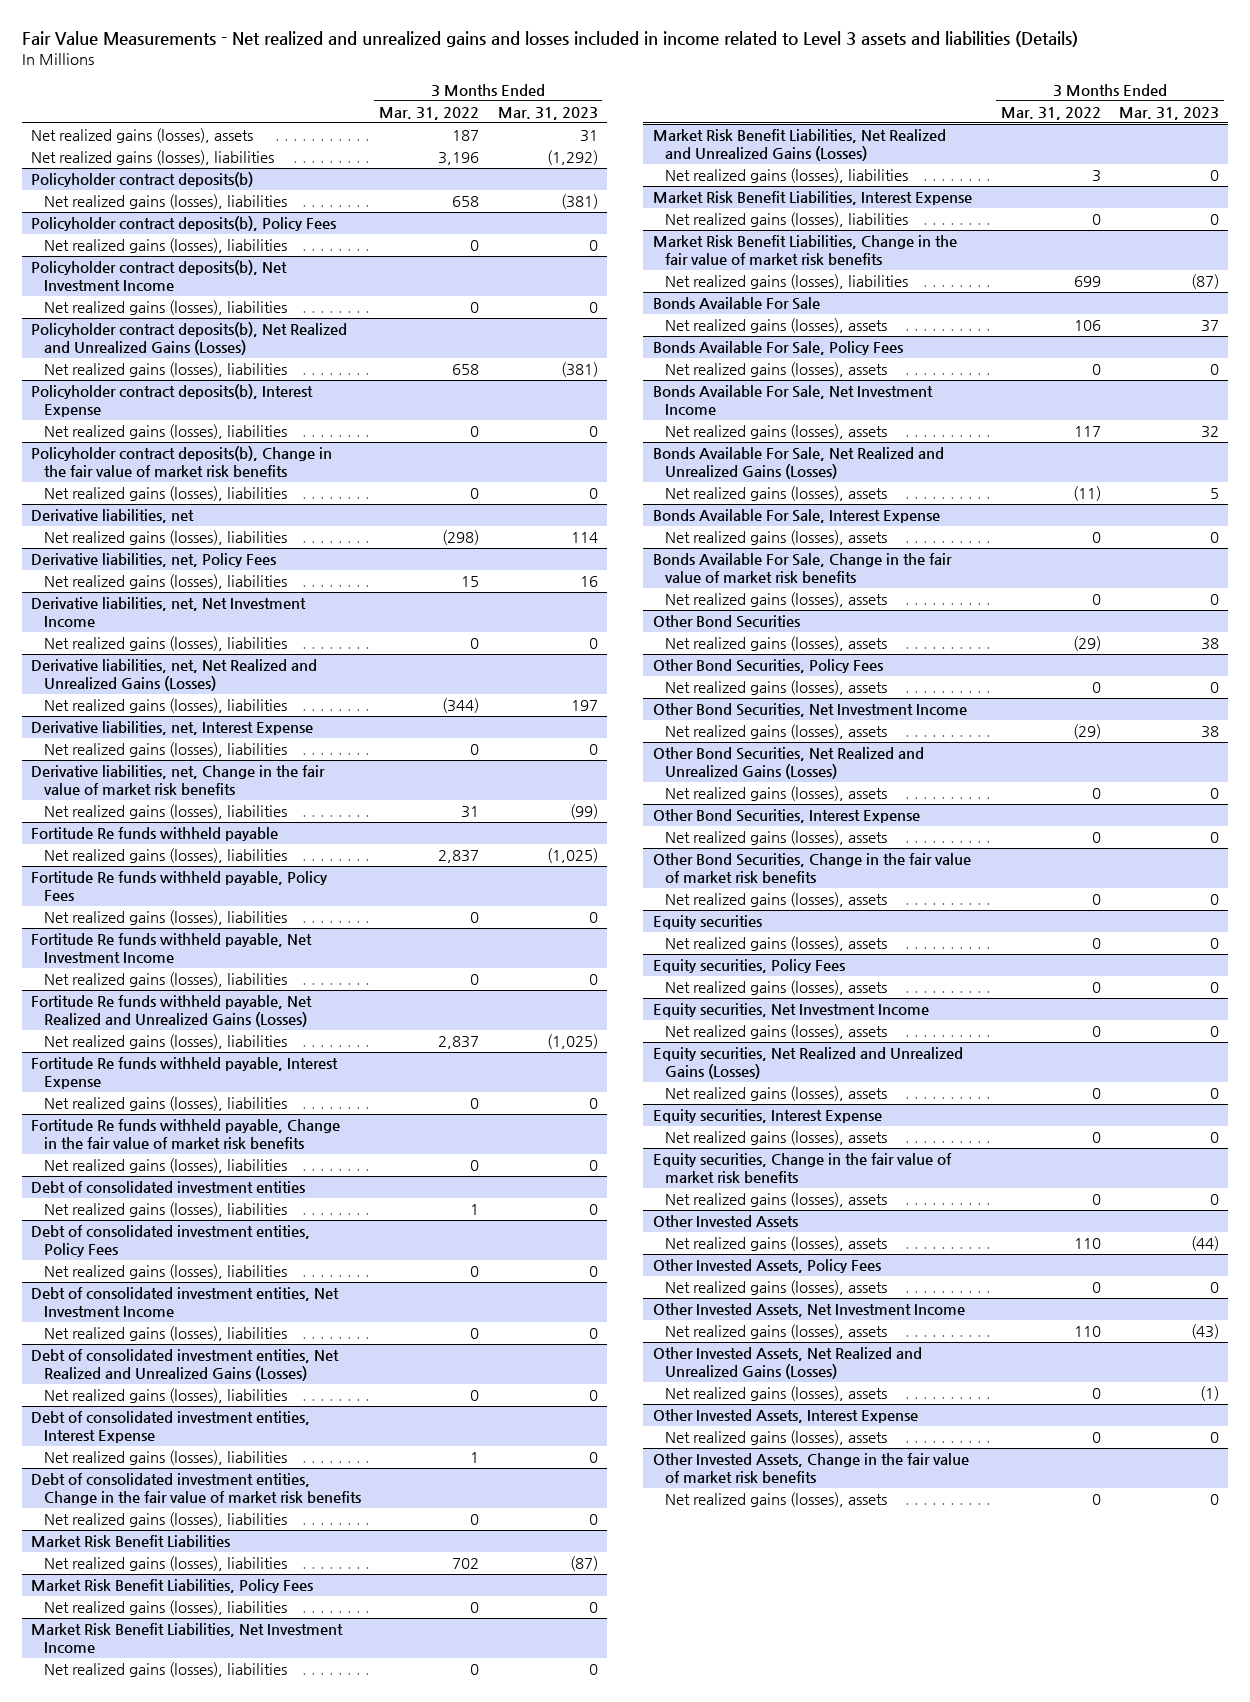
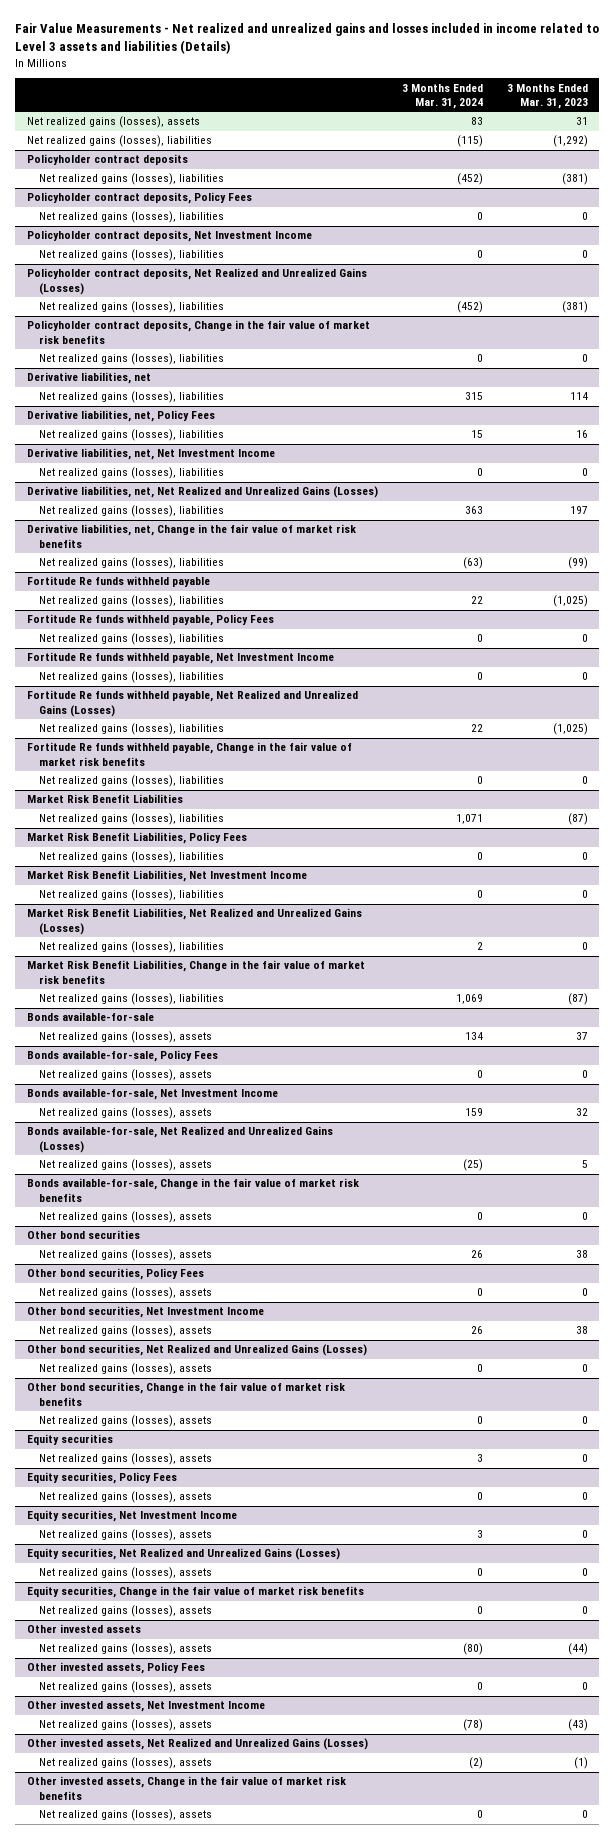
[379,106,480,120] Mar. 31, 2022 -> none
none -> [401,83,483,110] 3 Months Ended Mar. 31, 2024
[31,172,254,188] Policyholder contract deposits(b) -> [27,154,189,166] Policyholder contract deposits
[31,216,337,232] Policyholder contract deposits(b), Policy Fees -> [27,192,253,205] Policyholder contract deposits, Policy Fees
[31,260,288,292] Policyholder contract deposits(b), Net Investment Income -> [27,230,313,243] Policyholder contract deposits, Net Investment Income
[31,322,348,356] Policyholder contract deposits(b), Net Realized and Unrealized Gains (Losses) -> [27,268,368,295] Policyholder contract deposits, Net Realized and Unrealized Gains (Losses)
[31,384,314,418] Policyholder contract deposits(b), Interest Expense -> none
[43,424,287,440] Net realized gains (losses), liabilities -> none
[31,446,333,478] Policyholder contract deposits(b), Change in the fair value of market risk benefits -> [27,320,371,344] Policyholder contract deposits, Change in the fair value of market risk benefits
[31,721,314,736] Derivative liabilities, net, Interest Expense -> none
[43,742,287,758] Net realized gains (losses), liabilities -> none
[31,1057,339,1090] Fortitude Re funds withheld payable, Interest Expense -> none
[43,1096,287,1112] Net realized gains (losses), liabilities -> none
[31,1181,306,1194] Debt of consolidated investment entities -> none
[43,1202,287,1218] Net realized gains (losses), liabilities -> none
[31,1225,311,1258] Debt of consolidated investment entities, Policy Fees -> none
[43,1264,287,1280] Net realized gains (losses), liabilities -> none
[31,1287,340,1318] Debt of consolidated investment entities, Net Investment Income -> none
[43,1326,287,1342] Net realized gains (losses), liabilities -> none
[31,1349,340,1382] Debt of consolidated investment entities, Net Realized and Unrealized Gains (Losses) -> none
[43,1388,287,1404] Net realized gains (losses), liabilities -> none
[31,1411,311,1444] Debt of consolidated investment entities, Interest Expense -> none
[43,1450,287,1466] Net realized gains (losses), liabilities -> none
[31,1473,361,1506] Debt of consolidated investment entities, Change in the fair value of market risk benefits -> none
[43,1512,287,1528] Net realized gains (losses), liabilities -> none
[652,191,972,206] Market Risk Benefit Liabilities, Interest Expense -> none
[664,212,908,228] Net realized gains (losses), liabilities -> none
[652,297,820,311] Bonds Available For Sale -> [27,1012,155,1022] Bonds available-for-sale
[652,341,903,356] Bonds Available For Sale, Policy Fees -> [27,1050,219,1063] Bonds available-for-sale, Policy Fees
[652,385,933,416] Bonds Available For Sale, Net Investment Income -> [27,1088,279,1101] Bonds available-for-sale, Net Investment Income
[652,447,944,480] Bonds Available For Sale, Net Realized and Unrealized Gains (Losses) -> [27,1126,334,1153] Bonds available-for-sale, Net Realized and Unrealized Gains (Losses)
[652,509,940,524] Bonds Available For Sale, Interest Expense -> none
[664,530,887,546] Net realized gains (losses), assets -> none
[652,553,952,584] Bonds Available For Sale, Change in the fair value of market risk benefits -> [27,1178,360,1202] Bonds available-for-sale, Change in the fair value of market risk benefits
[652,615,800,629] Other Bond Securities -> [27,1230,141,1240] Other bond securities
[652,659,883,674] Other Bond Securities, Policy Fees -> [27,1268,205,1281] Other bond securities, Policy Fees
[652,703,967,718] Other Bond Securities, Net Investment Income -> [27,1306,265,1319] Other bond securities, Net Investment Income
[664,786,887,802] Net realized gains (losses), assets -> none
[652,809,920,824] Other Bond Securities, Interest Expense -> none
[652,747,924,780] Other Bond Securities, Net Realized and Unrealized Gains (Losses) -> [27,1344,368,1357] Other bond securities, Net Realized and Unrealized Gains (Losses)
[652,853,971,884] Other Bond Securities, Change in the fair value of market risk benefits -> [27,1382,346,1406] Other bond securities, Change in the fair value of market risk benefits
[652,1109,882,1124] Equity securities, Interest Expense -> none
[664,1130,887,1146] Net realized gains (losses), assets -> none
[652,1215,798,1228] Other Invested Assets -> [27,1624,142,1634] Other invested assets
[652,1259,881,1274] Other Invested Assets, Policy Fees -> [27,1662,206,1675] Other invested assets, Policy Fees
[652,1303,965,1318] Other Invested Assets, Net Investment Income -> [27,1700,266,1713] Other invested assets, Net Investment Income
[652,1347,922,1380] Other Invested Assets, Net Realized and Unrealized Gains (Losses) -> [27,1738,369,1751] Other invested assets, Net Realized and Unrealized Gains (Losses)
[652,1409,918,1424] Other Invested Assets, Interest Expense -> none
[664,1430,887,1446] Net realized gains (losses), assets -> none
[652,1453,969,1484] Other Invested Assets, Change in the fair value of market risk benefits -> [27,1776,347,1800] Other invested assets, Change in the fair value of market risk benefits

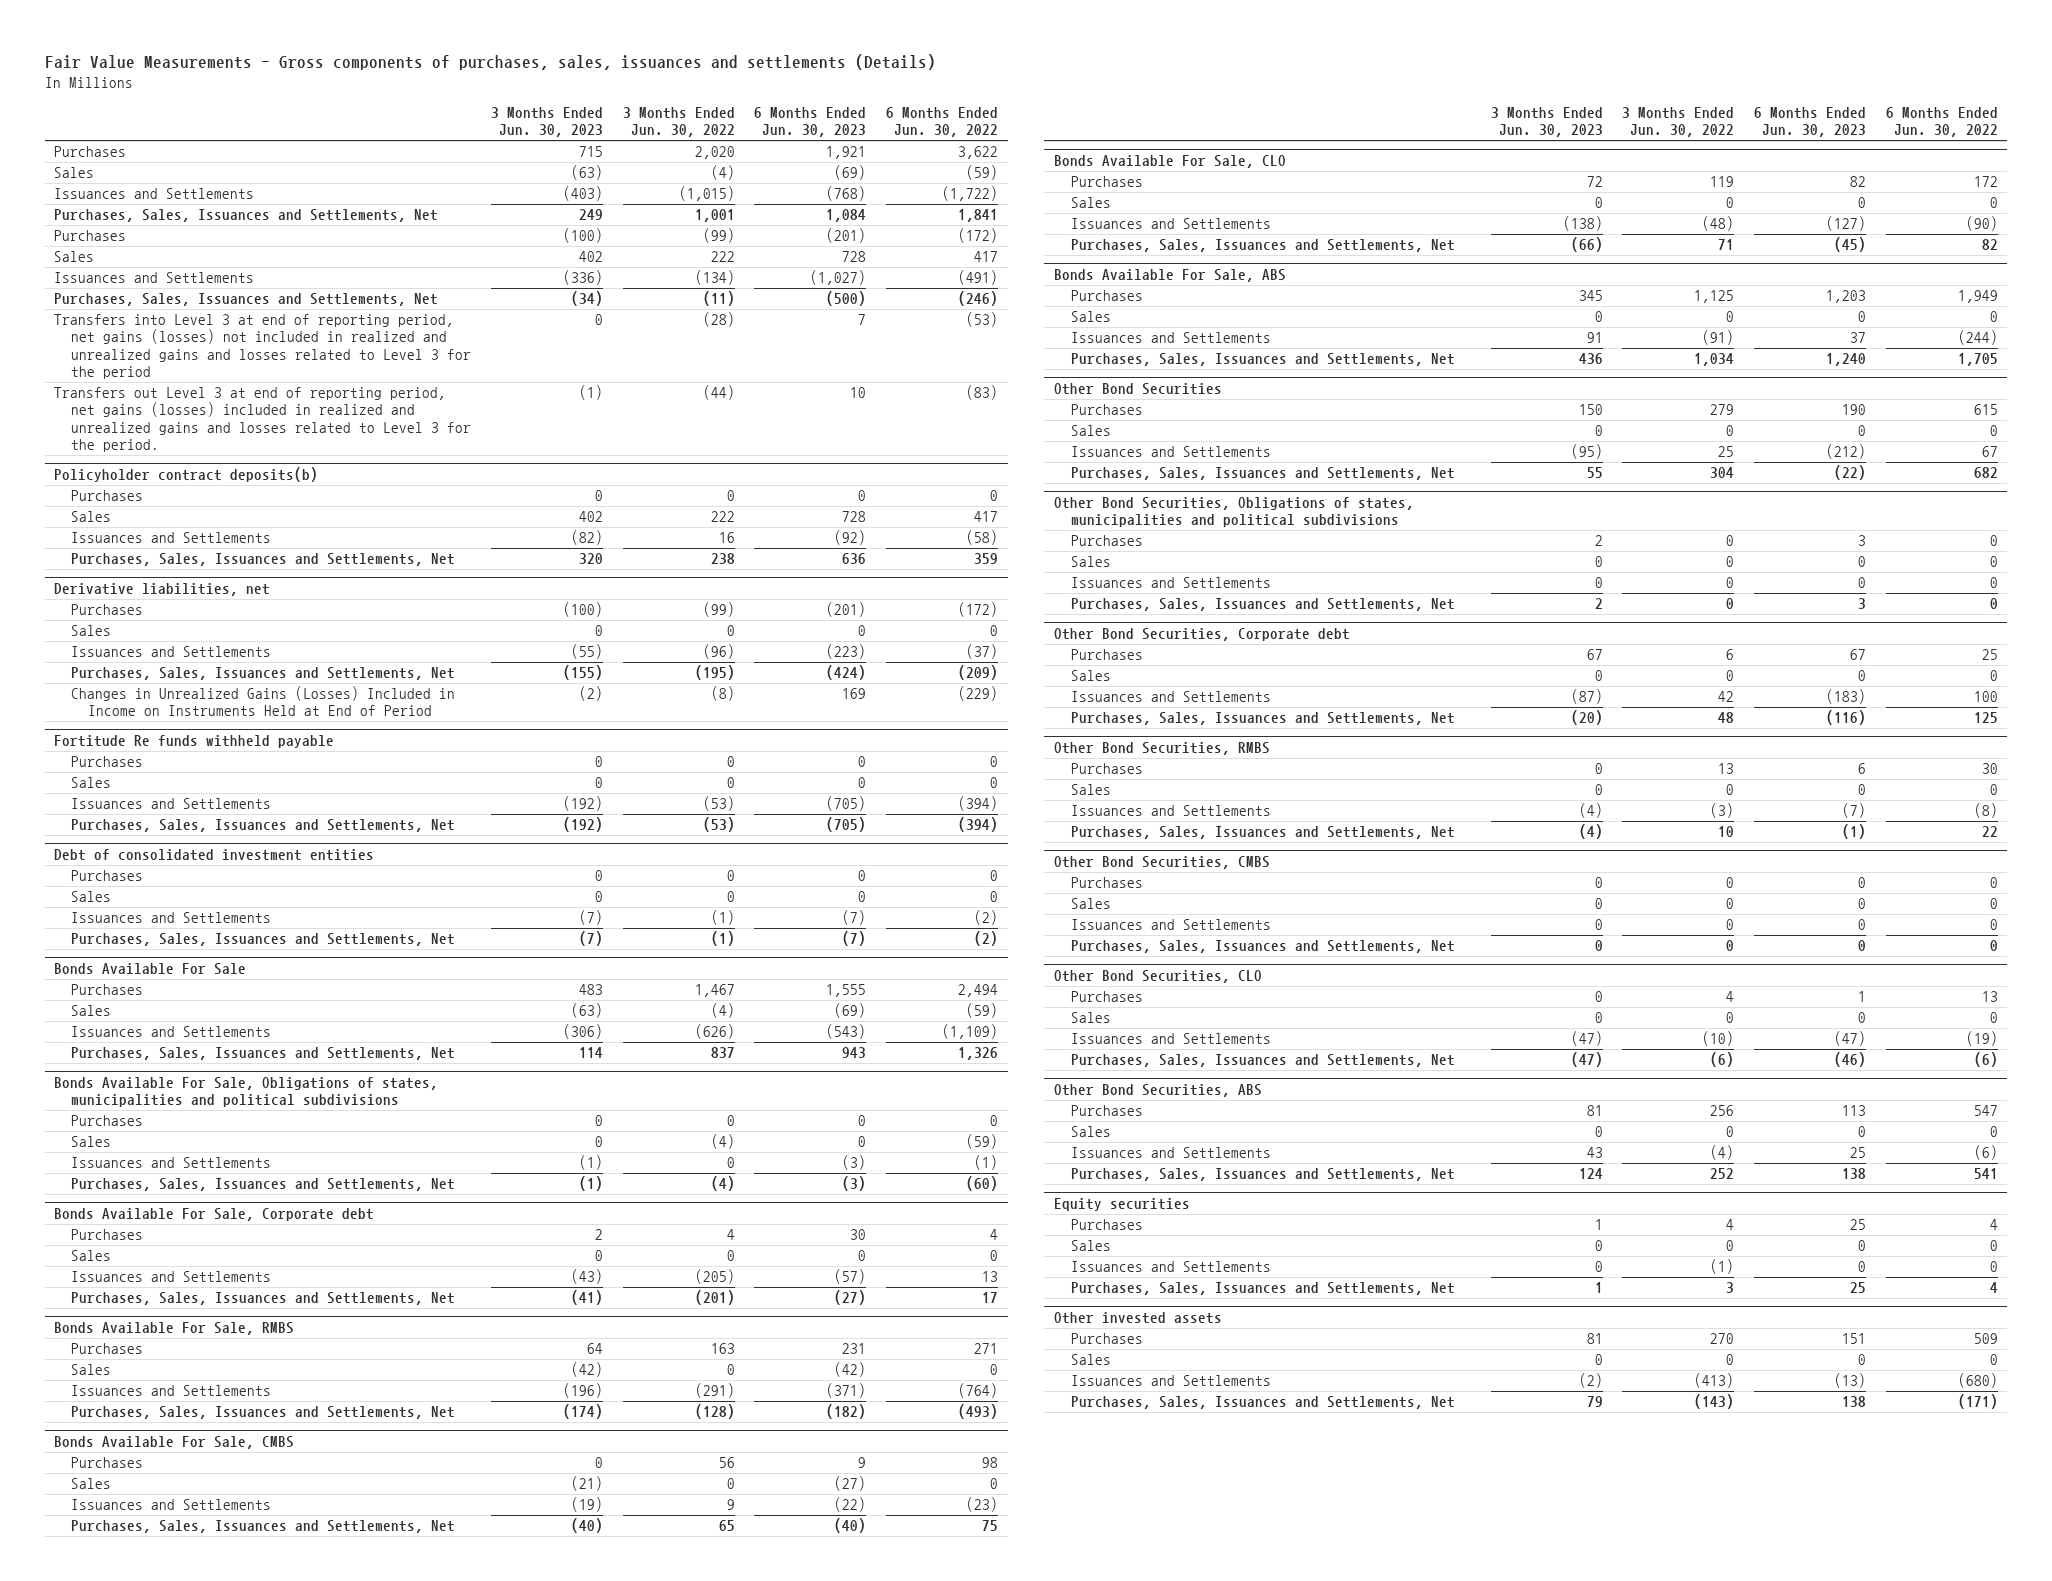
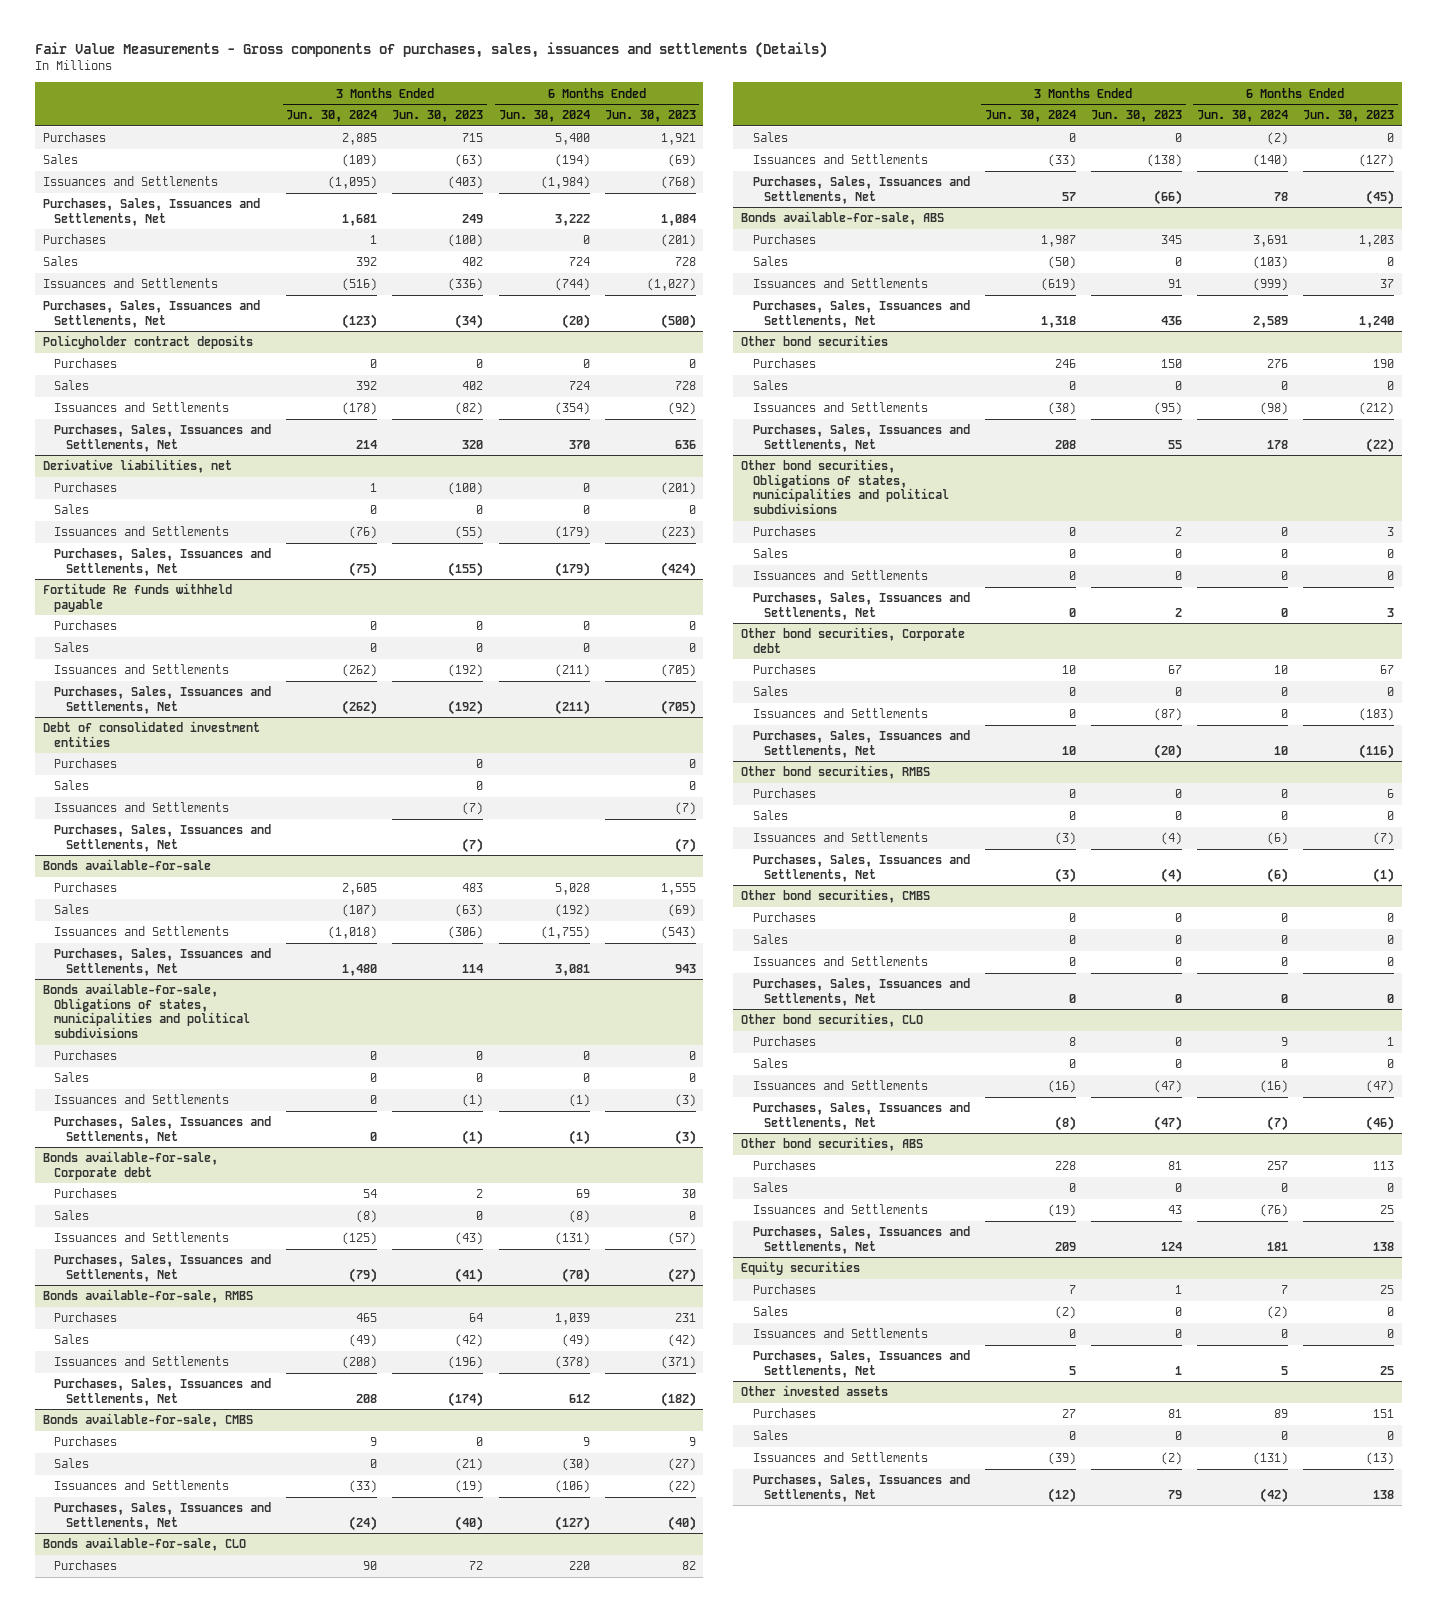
[622,106,735,138] 3 Months Ended Jun. 30, 2022 -> none
[885,106,998,138] 6 Months Ended Jun. 30, 2022 -> none
none -> [286,110,378,123] Jun. 30, 2024
none -> [498,110,590,123] Jun. 30, 2024
[54,314,472,380] Transfers into Level 3 at end of reporting period, net gains (losses) not included in realized and unrealized gains and losses related to Level 3 for the period -> none
[54,387,472,453] Transfers out Level 3 at end of reporting period, net gains (losses) included in realized and unrealized gains and losses related to Level 3 for the period. -> none
[54,466,319,482] Policyholder contract deposits(b) -> [42,335,253,350] Policyholder contract deposits
[71,686,456,717] Changes in Unrealized Gains (Losses) Included in Income on Instruments Held at End of Period -> none
[54,962,247,975] Bonds Available For Sale -> [42,859,211,871] Bonds available-for-sale
[54,1076,439,1108] Bonds Available For Sale, Obligations of states, municipalities and political subdivisions -> [42,983,251,1039] Bonds available-for-sale, Obligations of states, municipalities and political subdivisions
[54,1207,375,1221] Bonds Available For Sale, Corporate debt -> [42,1151,218,1180] Bonds available-for-sale, Corporate debt
[54,1321,295,1335] Bonds Available For Sale, RMBS -> [42,1289,253,1304] Bonds available-for-sale, RMBS
[54,1435,295,1449] Bonds Available For Sale, CMBS -> [42,1413,253,1428] Bonds available-for-sale, CMBS
[1054,154,1287,168] Bonds Available For Sale, CLO -> [42,1537,246,1552] Bonds available-for-sale, CLO
[1054,268,1287,282] Bonds Available For Sale, ABS -> [740,211,944,226] Bonds available-for-sale, ABS
[1054,382,1223,395] Other Bond Securities -> [740,335,888,347] Other bond securities
[1054,496,1415,528] Other Bond Securities, Obligations of states, municipalities and political subdivisions -> [740,459,949,515] Other bond securities, Obligations of states, municipalities and political subdivisions
[1054,627,1351,641] Other Bond Securities, Corporate debt -> [740,627,965,653] Other bond securities, Corporate debt
[1054,741,1271,755] Other Bond Securities, RMBS -> [740,765,930,780] Other bond securities, RMBS
[1054,855,1271,869] Other Bond Securities, CMBS -> [740,889,930,904] Other bond securities, CMBS
[1054,969,1263,983] Other Bond Securities, CLO -> [740,1013,923,1028] Other bond securities, CLO
[1054,1083,1263,1097] Other Bond Securities, ABS -> [740,1137,923,1152] Other bond securities, ABS

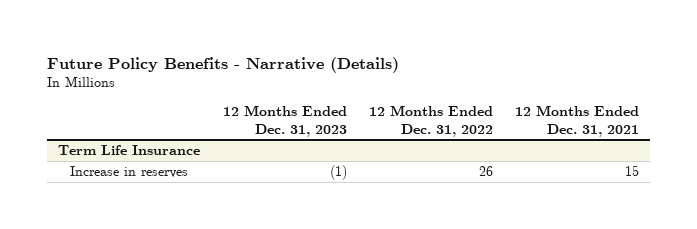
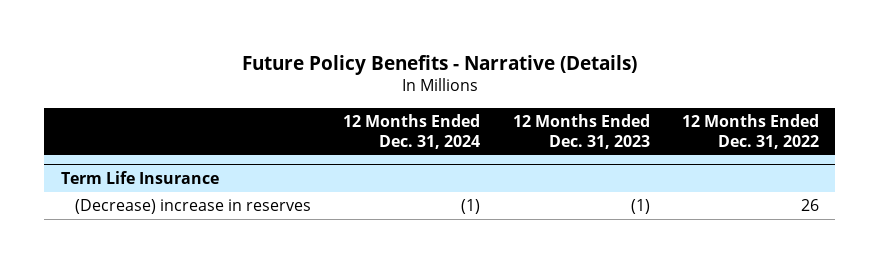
[514,105,639,137] 12 Months Ended Dec. 31, 2021 -> none
none -> [343,113,481,149] 12 Months Ended Dec. 31, 2024
[69,166,188,179] Increase in reserves -> [75,199,312,215] (Decrease) increase in reserves

